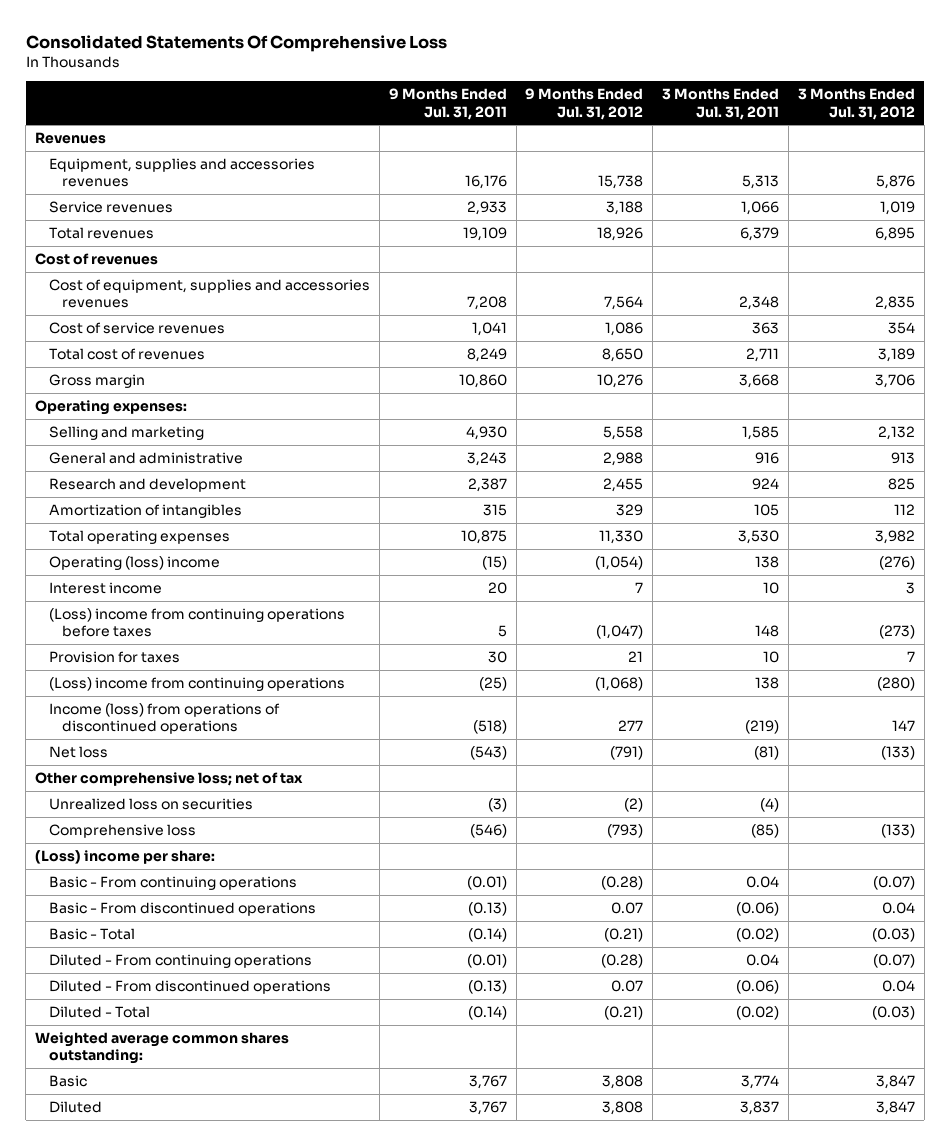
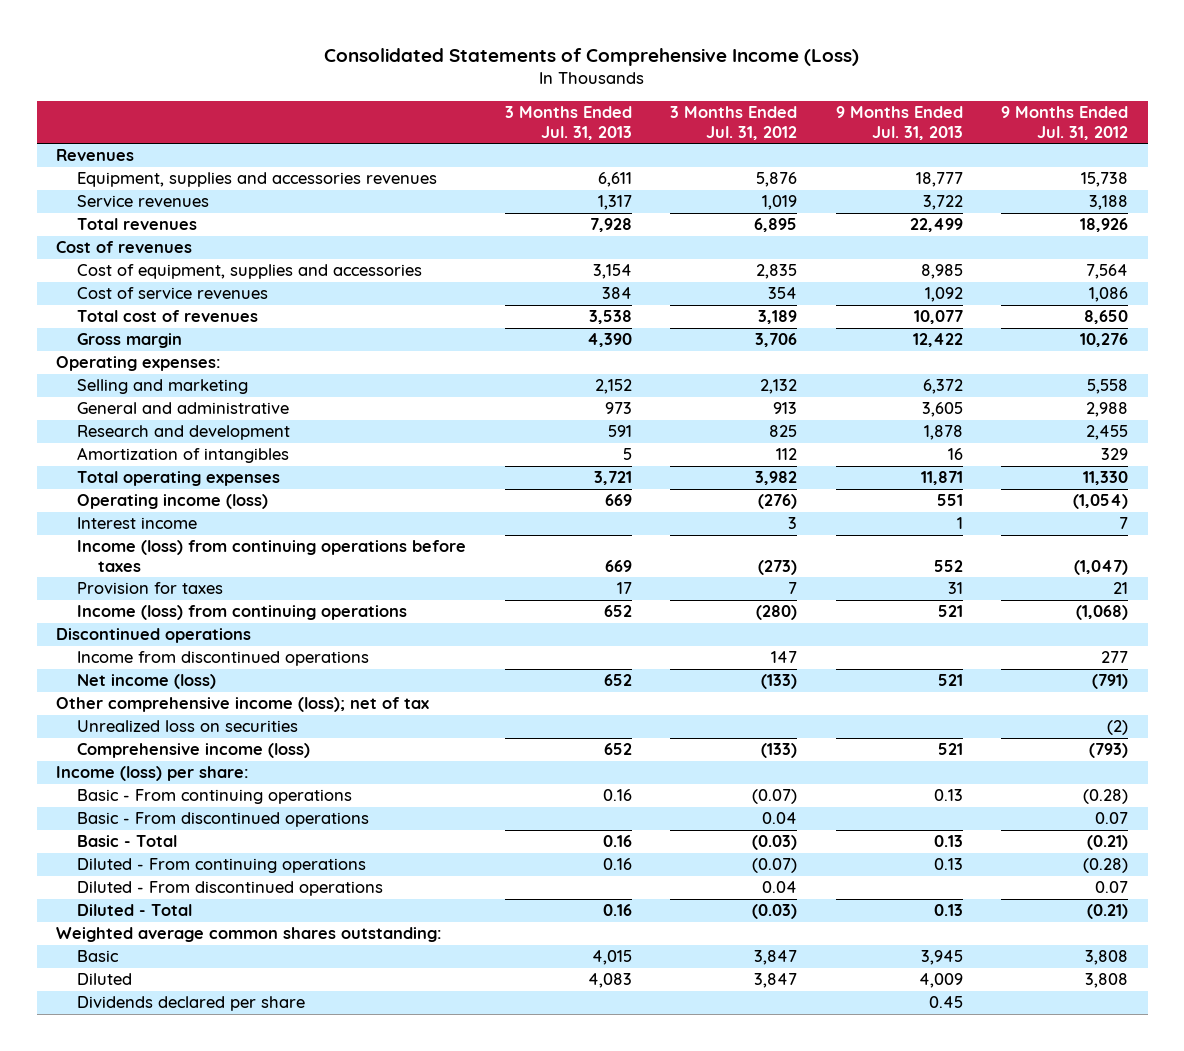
[25,34,447,52] Consolidated Statements Of Comprehensive Loss -> [324,48,860,67] Consolidated Statements of Comprehensive Income (Loss)
[388,88,507,120] 9 Months Ended Jul. 31, 2011 -> none
[662,88,780,120] 3 Months Ended Jul. 31, 2011 -> none
none -> [504,106,632,140] 3 Months Ended Jul. 31, 2013
none -> [835,106,963,140] 9 Months Ended Jul. 31, 2013
[48,279,370,309] Cost of equipment, supplies and accessories revenues -> [77,264,423,280] Cost of equipment, supplies and accessories
[48,556,220,571] Operating (loss) income -> [77,494,269,510] Operating income (loss)
[48,608,345,638] (Loss) income from continuing operations before taxes -> [77,540,467,572] Income (loss) from continuing operations before taxes
[48,677,345,692] (Loss) income from continuing operations -> [77,605,408,621] Income (loss) from continuing operations
none -> [55,628,251,644] Discontinued operations
[48,703,280,735] Income (loss) from operations of discontinued operations -> [77,651,370,667] Income from discontinued operations
[48,746,108,759] Net loss -> [77,674,217,690] Net income (loss)
[35,772,304,787] Other comprehensive loss; net of tax -> [55,697,429,713] Other comprehensive income (loss); net of tax
[48,824,196,839] Comprehensive loss -> [77,743,311,759] Comprehensive income (loss)
[35,850,216,865] (Loss) income per share: -> [55,766,249,782] Income (loss) per share:
none -> [77,996,306,1012] Dividends declared per share

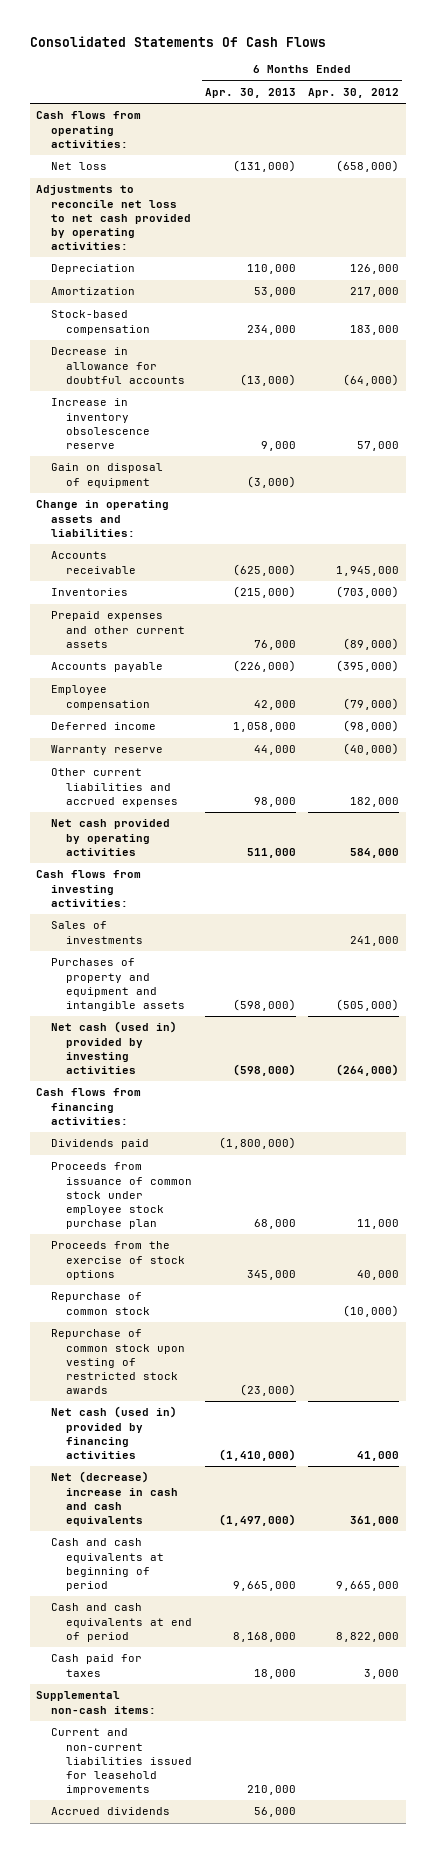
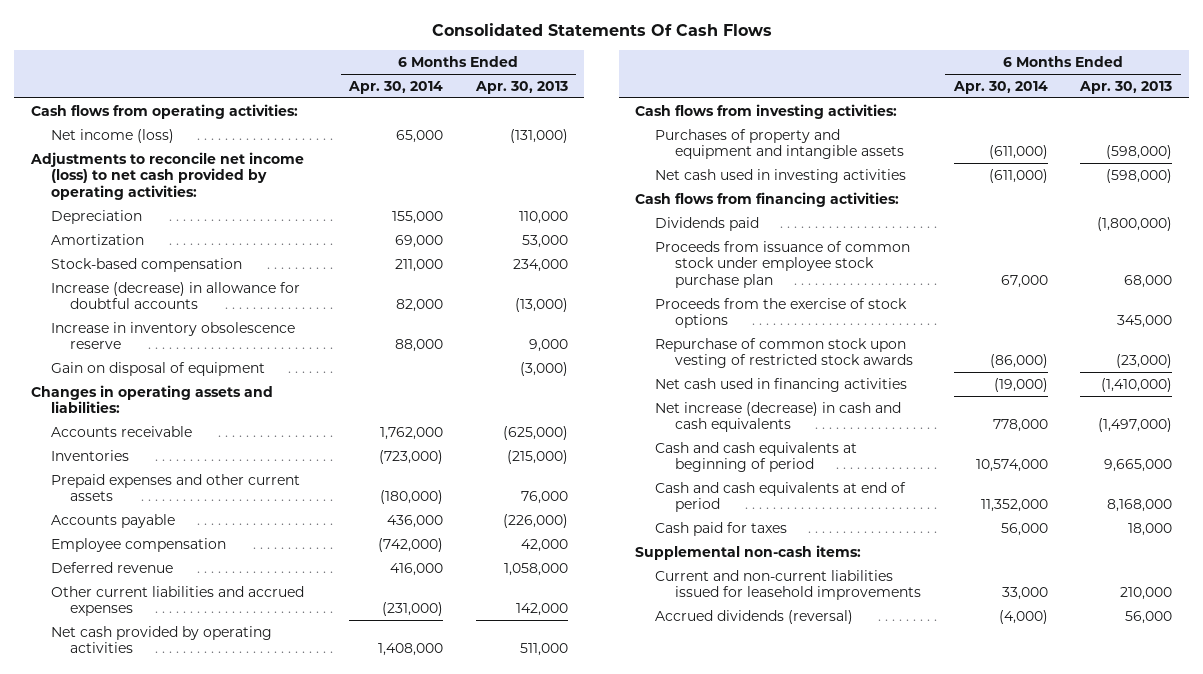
[308,87,400,98] Apr. 30, 2012 -> none
none -> [347,80,443,94] Apr. 30, 2014
[51,162,108,171] Net loss -> [50,128,174,143] Net income (loss)
[36,185,192,251] Adjustments to reconcile net loss to net cash provided by operating activities: -> [29,151,304,200] Adjustments to reconcile net income (loss) to net cash provided by operating activities:
[51,347,186,384] Decrease in allowance for doubtful accounts -> [50,281,300,310] Increase (decrease) in allowance for doubtful accounts
[36,500,170,537] Change in operating assets and liabilities: -> [30,384,273,414] Changes in operating assets and liabilities:
[51,745,164,756] Warranty reserve -> none
[51,722,157,731] Deferred income -> [50,561,173,573] Deferred revenue
[253,796,296,807] 98,000 -> [515,603,568,617] 142,000
[51,921,144,944] Sales of investments -> none
[51,1021,178,1074] Net cash (used in) provided by investing activities -> [655,168,907,183] Net cash used in investing activities
[51,1292,151,1315] Repurchase of common stock -> none
[51,1406,178,1459] Net cash (used in) provided by financing activities -> [655,377,908,392] Net cash used in financing activities
[51,1471,179,1526] Net (decrease) increase in cash and cash equivalents -> [655,401,902,433] Net increase (decrease) in cash and cash equivalents
[51,1807,171,1816] Accrued dividends -> [655,609,854,624] Accrued dividends (reversal)

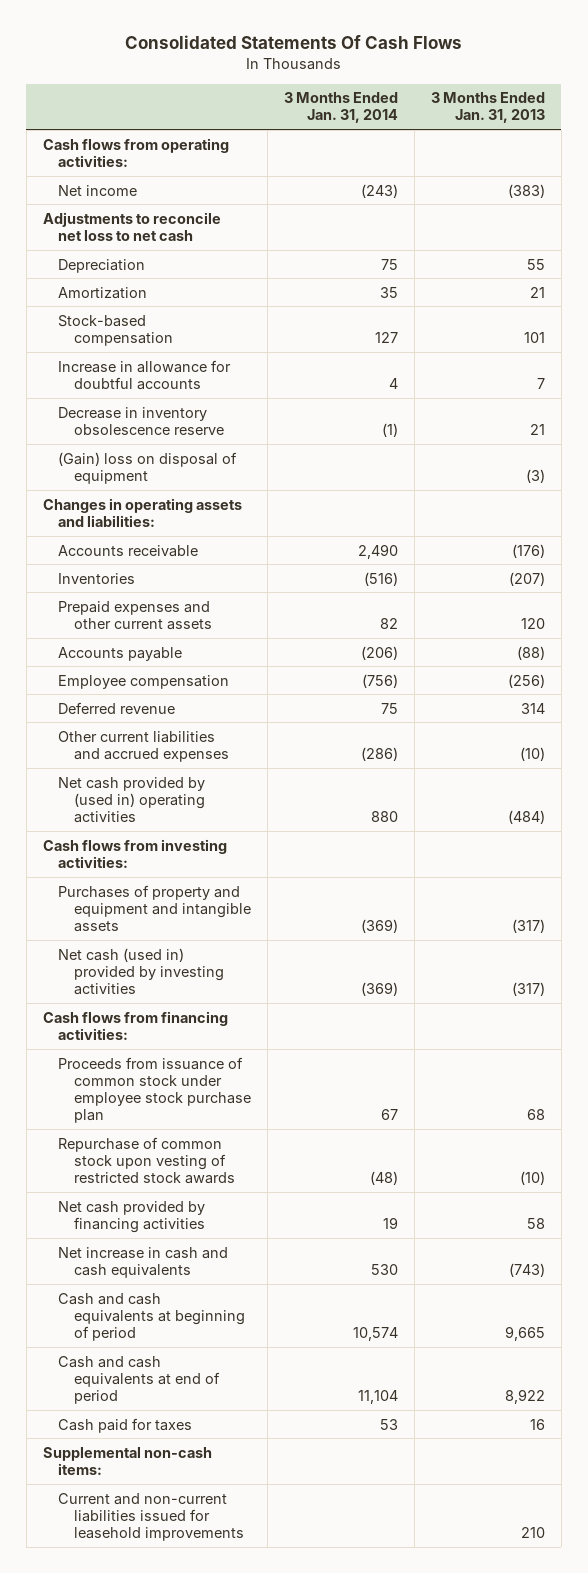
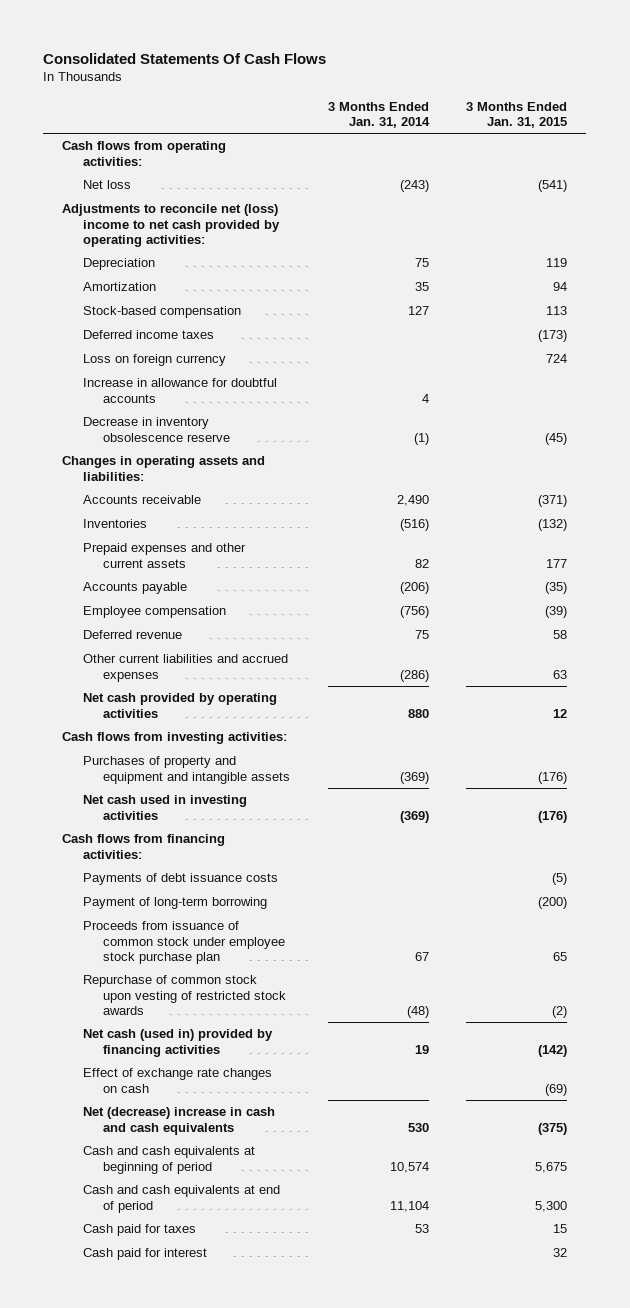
[430,92,545,124] 3 Months Ended Jan. 31, 2013 -> none
none -> [466,101,568,128] 3 Months Ended Jan. 31, 2015
[58,184,138,196] Net income -> [82,180,131,190] Net loss
[42,211,221,241] Adjustments to reconcile net loss to net cash -> [62,204,280,247] Adjustments to reconcile net (loss) income to net cash provided by operating activities:
none -> [82,330,214,340] Deferred income taxes
none -> [82,354,226,367] Loss on foreign currency
[58,451,238,484] (Gain) loss on disposal of equipment -> none
[58,776,206,824] Net cash provided by (used in) operating activities -> [82,693,277,718] Net cash provided by operating activities
[58,947,225,996] Net cash (used in) provided by investing activities -> [82,795,247,820] Net cash used in investing activities
none -> [82,873,278,886] Payments of debt issuance costs
none -> [82,897,267,910] Payment of long-term borrowing
[58,1200,206,1233] Net cash provided by financing activities -> [82,1029,273,1057] Net cash (used in) provided by financing activities
none -> [82,1068,272,1093] Effect of exchange rate changes on cash
[58,1246,229,1278] Net increase in cash and cash equivalents -> [82,1107,275,1135] Net (decrease) increase in cash and cash equivalents
[42,1446,212,1475] Supplemental non-cash items: -> none
[58,1492,245,1542] Current and non-current liabilities issued for leasehold improvements -> none
none -> [82,1248,207,1261] Cash paid for interest

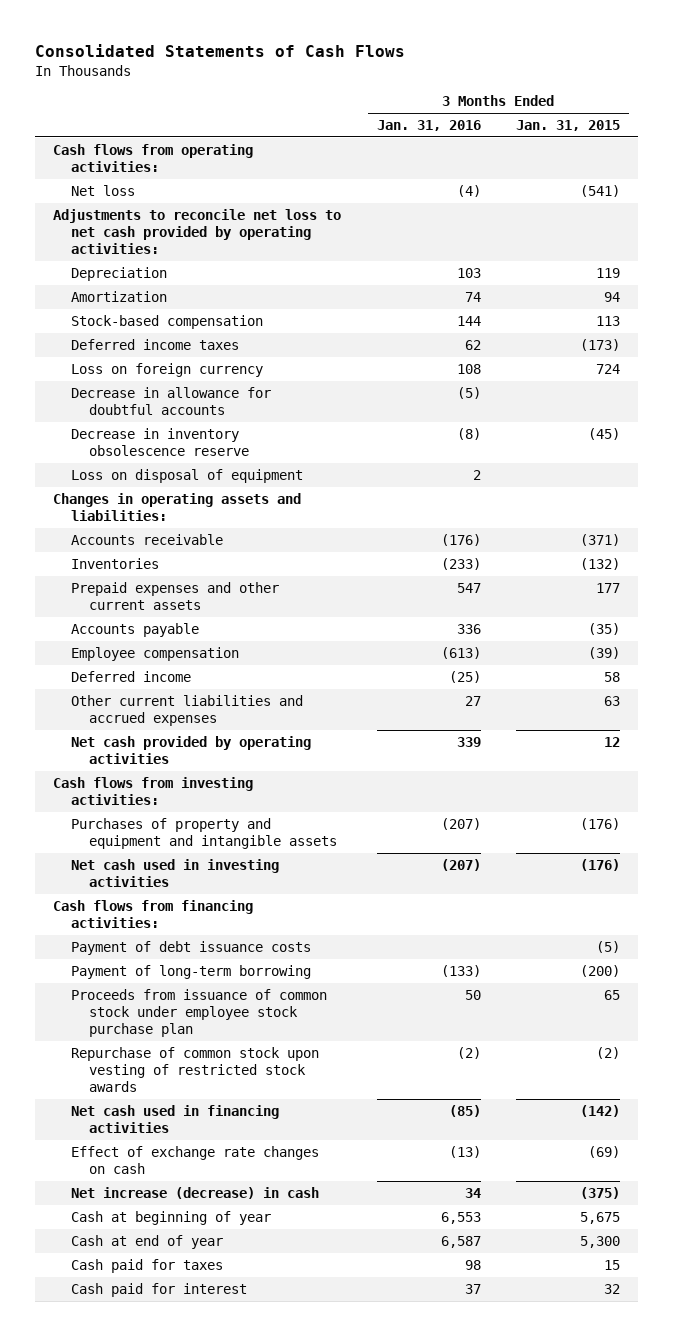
[43,52,327,64] Consolidated Statements Of Cash Flows -> [35,43,406,57] Consolidated Statements of Cash Flows
[327,101,430,128] 3 Months Ended Jan. 31, 2014 -> none
none -> [376,120,481,132] Jan. 31, 2016
[62,204,280,247] Adjustments to reconcile net (loss) income to net cash provided by operating activities: -> [52,208,341,254] Adjustments to reconcile net loss to net cash provided by operating activities:
[82,378,277,403] Increase in allowance for doubtful accounts -> [70,386,271,415] Decrease in allowance for doubtful accounts
none -> [70,468,303,483] Loss on disposal of equipment
[82,630,182,640] Deferred revenue -> [70,670,191,682] Deferred income
[82,873,278,886] Payments of debt issuance costs -> [70,940,311,955] Payment of debt issuance costs
[82,1029,273,1057] Net cash (used in) provided by financing activities -> [70,1104,279,1133] Net cash used in financing activities
[82,1107,275,1135] Net (decrease) increase in cash and cash equivalents -> [70,1186,319,1199] Net increase (decrease) in cash
[82,1146,255,1174] Cash and cash equivalents at beginning of period -> [70,1210,271,1225] Cash at beginning of year
[82,1185,280,1213] Cash and cash equivalents at end of period -> [70,1234,223,1249] Cash at end of year

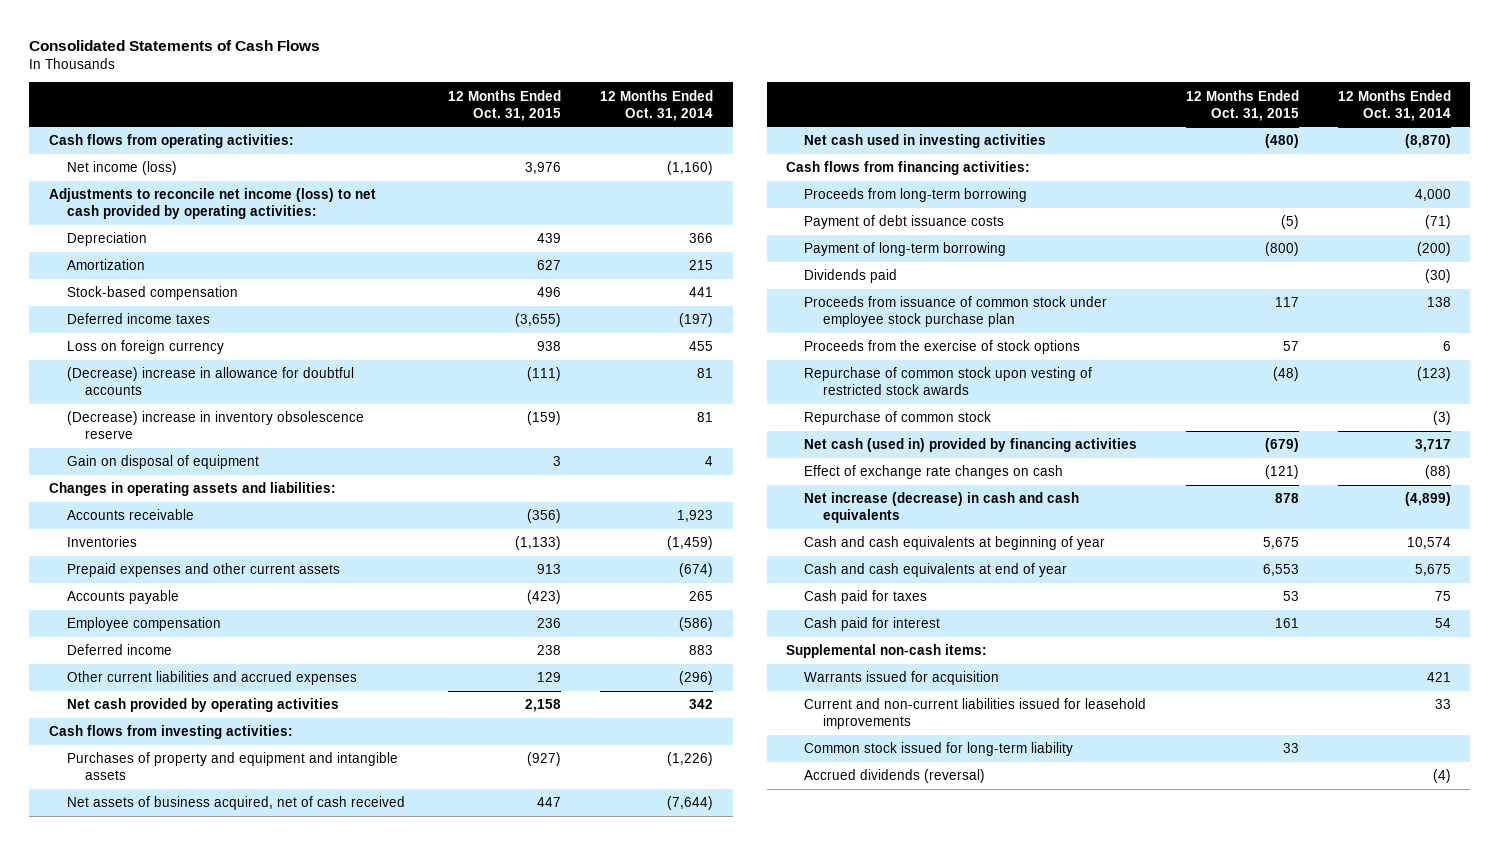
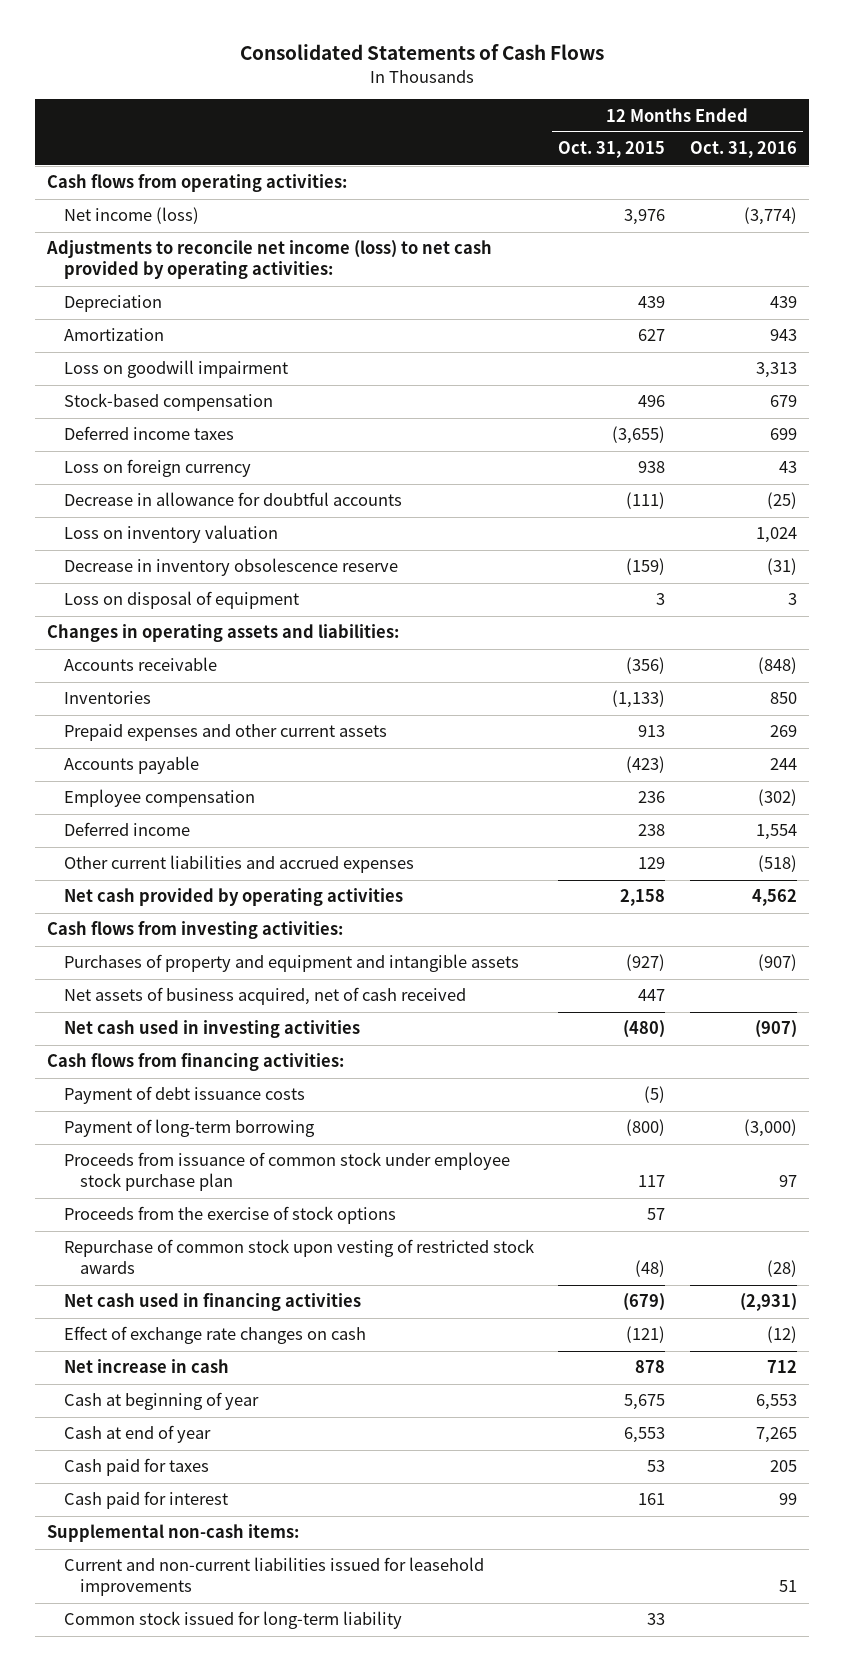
[600,89,714,121] 12 Months Ended Oct. 31, 2014 -> none
none -> [689,141,797,159] Oct. 31, 2016
none -> [63,360,288,379] Loss on goodwill impairment
[67,367,355,396] (Decrease) increase in allowance for doubtful accounts -> [63,492,402,507] Decrease in allowance for doubtful accounts
none -> [63,525,278,544] Loss on inventory valuation
[67,411,365,440] (Decrease) increase in inventory obsolescence reserve -> [63,558,398,577] Decrease in inventory obsolescence reserve
[67,455,260,470] Gain on disposal of equipment -> [63,591,299,610] Loss on disposal of equipment
[804,188,1028,203] Proceeds from long-term borrowing -> none
[804,269,898,284] Dividends paid -> none
[804,411,992,426] Repurchase of common stock -> none
[804,438,1138,453] Net cash (used in) provided by financing activities -> [63,1293,361,1312] Net cash used in financing activities
[804,492,1080,524] Net increase (decrease) in cash and cash equivalents -> [63,1359,229,1374] Net increase in cash
[804,536,1106,551] Cash and cash equivalents at beginning of year -> [63,1392,259,1411] Cash at beginning of year
[804,563,1068,578] Cash and cash equivalents at end of year -> [63,1425,211,1444] Cash at end of year
[804,671,1000,686] Warrants issued for acquisition -> none
[804,769,986,784] Accrued dividends (reversal) -> none

